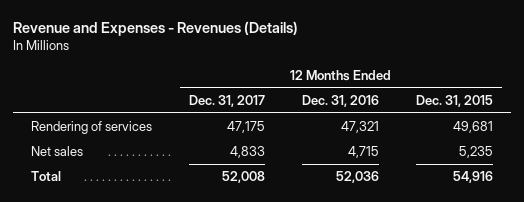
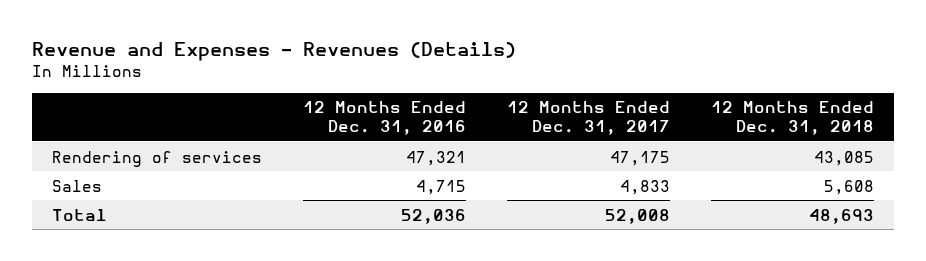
[415,94,493,107] Dec. 31, 2015 -> none
none -> [710,101,874,136] 12 Months Ended Dec. 31, 2018
[31,146,84,157] Net sales -> [52,179,103,192] Sales

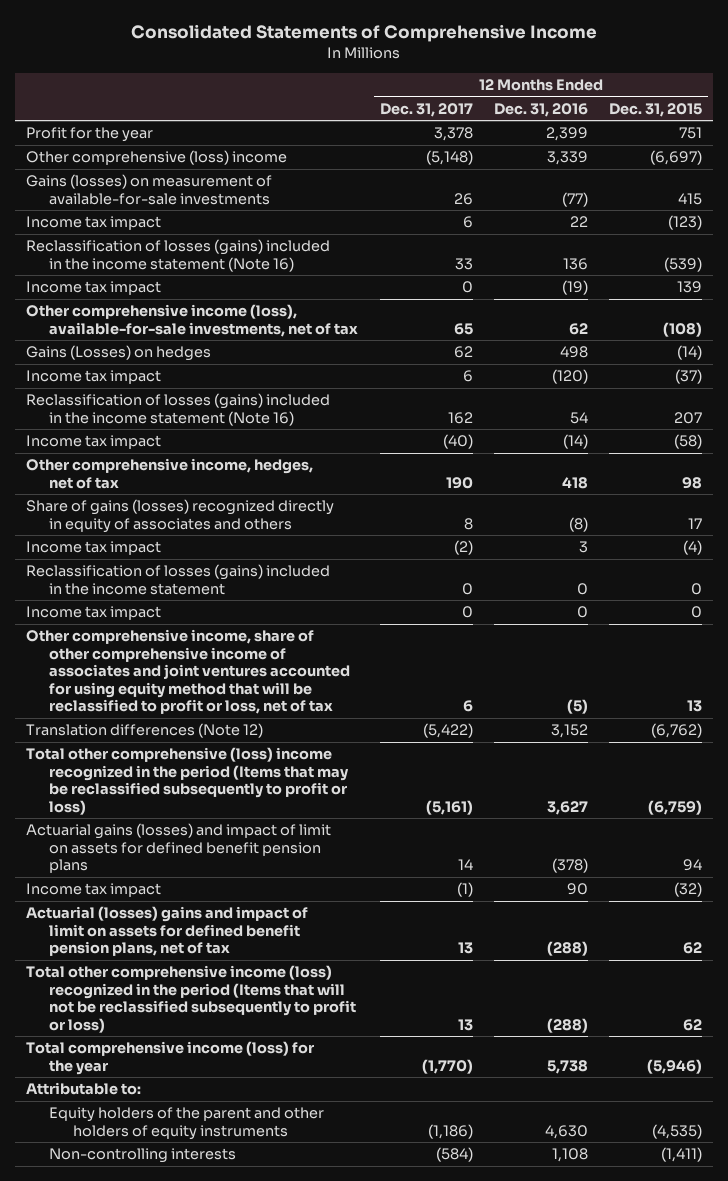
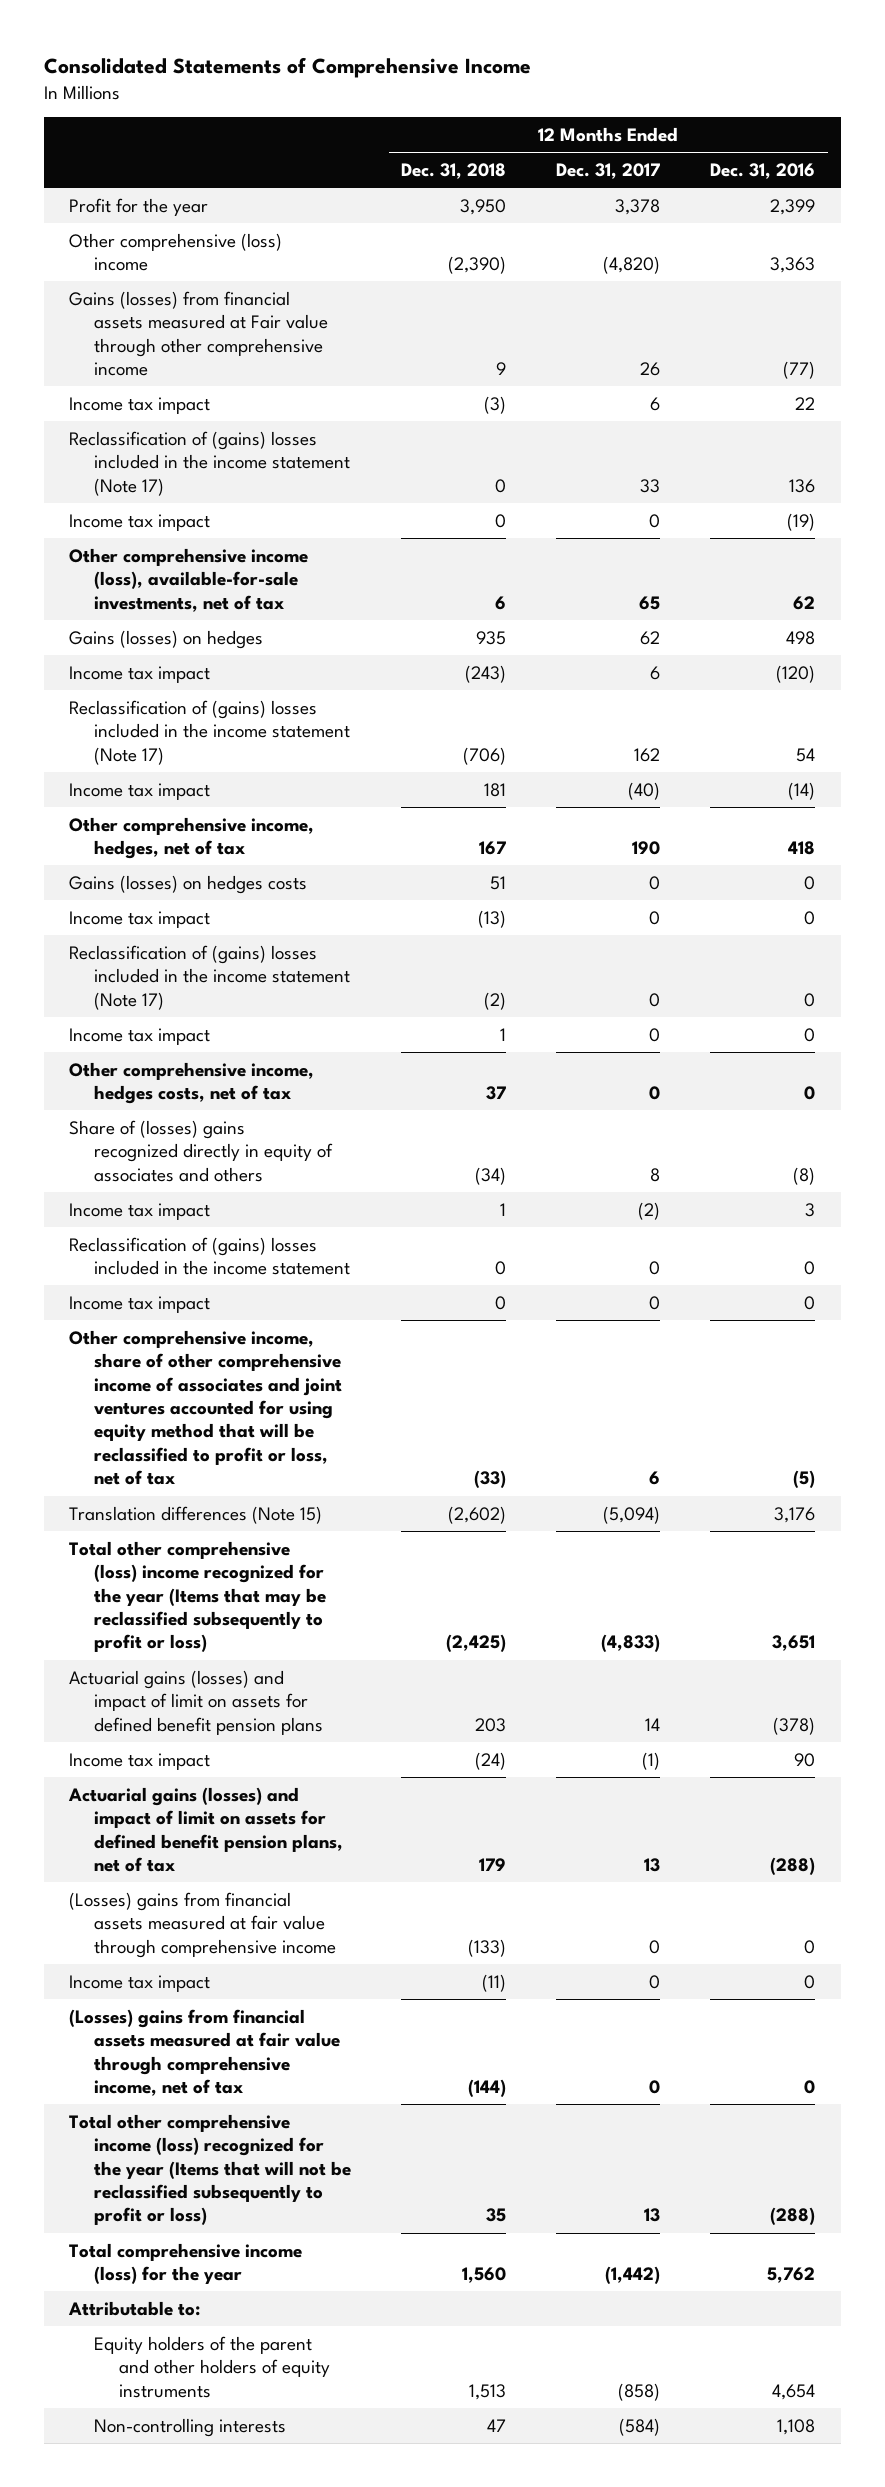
[609,102,703,117] Dec. 31, 2015 -> none
none -> [401,162,507,179] Dec. 31, 2018
[425,150,473,166] (5,148) -> [603,256,661,275] (4,820)
[546,151,588,166] 3,339 -> [770,257,816,274] 3,363
[26,174,273,205] Gains (losses) on measurement of available-for-sale investments -> [69,290,328,376] Gains (losses) from financial assets measured at Fair value through other comprehensive income
[26,239,331,272] Reclassification of losses (gains) included in the income statement (Note 16) -> [69,430,350,496] Reclassification of (gains) losses included in the income statement (Note 17)
[26,345,212,362] Gains (Losses) on hedges -> [69,629,264,649] Gains (losses) on hedges
[26,393,331,426] Reclassification of losses (gains) included in the income statement (Note 16) -> [69,699,350,765] Reclassification of (gains) losses included in the income statement (Note 17)
none -> [69,874,308,894] Gains (losses) on hedges costs
none -> [69,910,211,928] Income tax impact
none -> [69,944,350,1010] Reclassification of (gains) losses included in the income statement (Note 17)
none -> [69,1027,211,1045] Income tax impact
none -> [69,1061,315,1105] Other comprehensive income, hedges costs, net of tax
[26,499,335,533] Share of gains (losses) recognized directly in equity of associates and others -> [69,1119,333,1182] Share of (losses) gains recognized directly in equity of associates and others
[26,564,331,595] Reclassification of losses (gains) included in the income statement -> [69,1236,350,1276] Reclassification of (gains) losses included in the income statement
[26,723,264,739] Translation differences (Note 12) -> [69,1505,323,1524] Translation differences (Note 15)
[422,723,473,739] (5,422) -> [603,1505,661,1524] (5,094)
[550,724,588,739] 3,152 -> [774,1506,816,1523] 3,176
[26,747,350,815] Total other comprehensive (loss) income recognized in the period (Items that may be reclassified subsequently to profit or loss) -> [69,1540,326,1653] Total other comprehensive (loss) income recognized for the year (Items that may be reclassified subsequently to profit or loss)
[425,799,473,815] (5,161) -> [601,1634,661,1653] (4,833)
[546,800,588,815] 3,627 -> [772,1635,816,1652] 3,651
[26,906,309,957] Actuarial (losses) gains and impact of limit on assets for defined benefit pension plans, net of tax -> [68,1786,343,1872] Actuarial gains (losses) and impact of limit on assets for defined benefit pension plans, net of tax
none -> [69,1891,336,1958] (Losses) gains from financial assets measured at fair value through comprehensive income
none -> [69,1974,211,1992] Income tax impact
none -> [69,2008,340,2096] (Losses) gains from financial assets measured at fair value through comprehensive income, net of tax
[26,965,357,1033] Total other comprehensive income (loss) recognized in the period (Items that will not be reclassified subsequently to profit or loss) -> [69,2113,351,2226] Total other comprehensive income (loss) recognized for the year (Items that will not be reclassified subsequently to profit or loss)
[421,1058,473,1074] (1,770) -> [605,2266,661,2285] (1,442)
[546,1059,588,1074] 5,738 -> [767,2267,816,2284] 5,762
[427,1123,473,1139] (1,186) -> [618,2382,661,2401] (858)
[544,1124,588,1139] 4,630 -> [772,2383,816,2400] 4,654

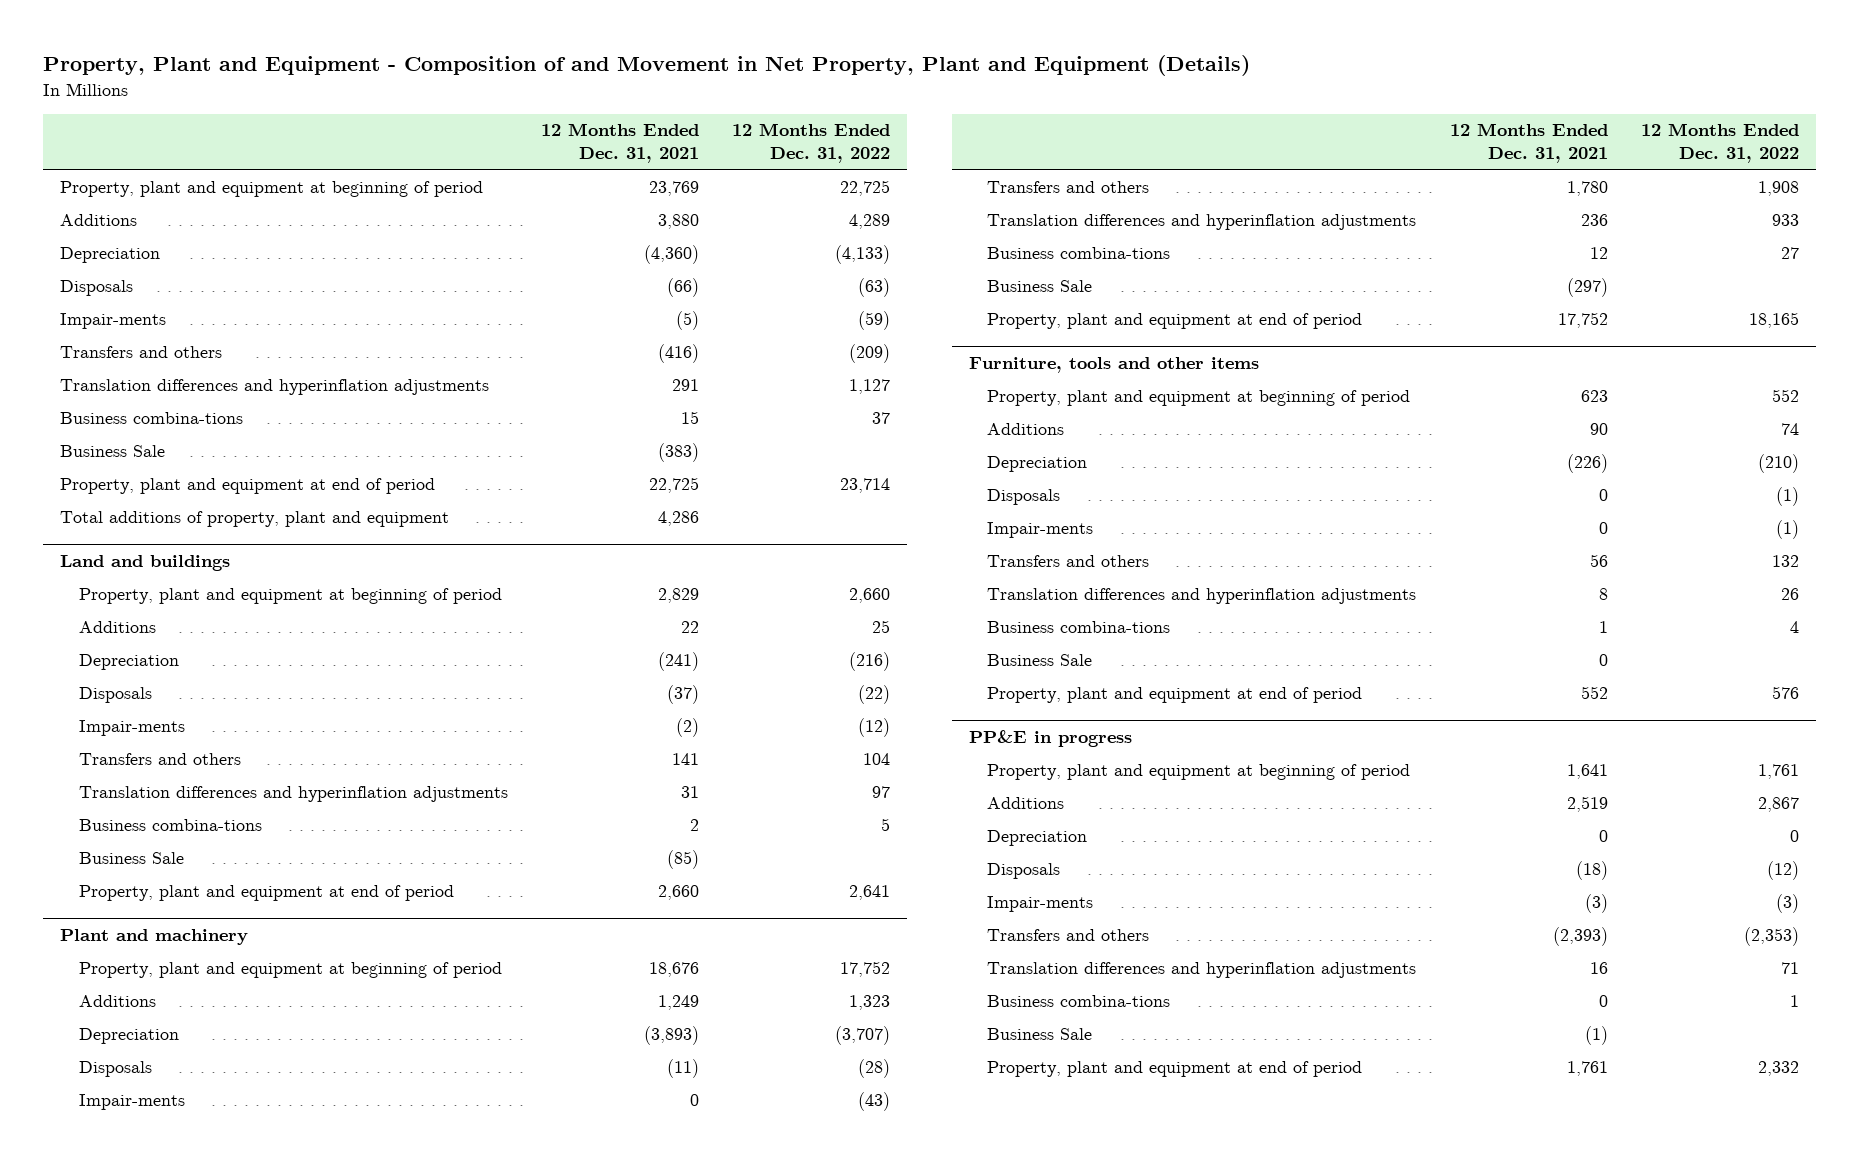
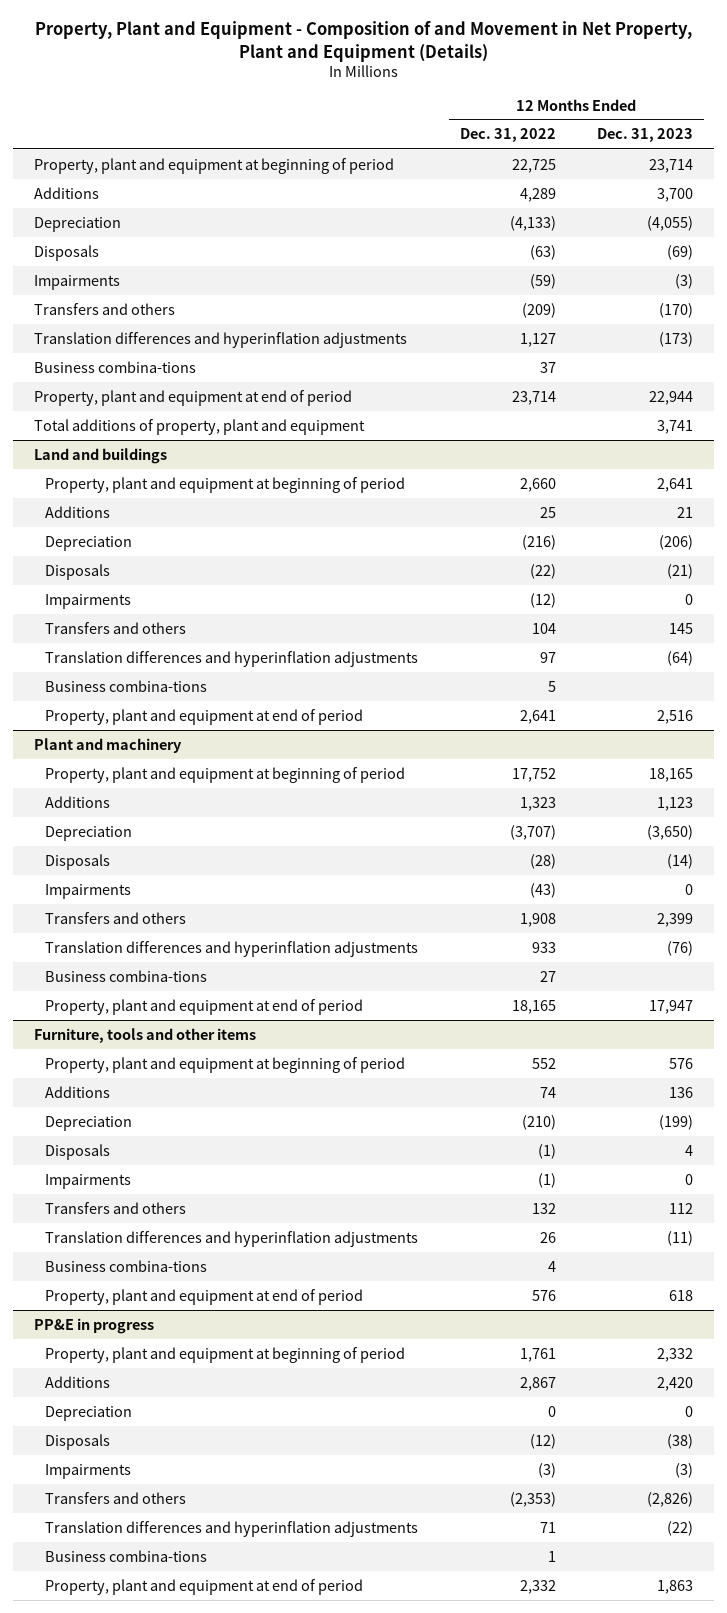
[540,123,699,163] 12 Months Ended Dec. 31, 2021 -> none
none -> [597,128,694,143] Dec. 31, 2023
[59,312,166,329] Impair-ments -> [33,274,120,290] Impairments
[59,444,165,457] Business Sale -> none
[78,719,185,736] Impair-ments -> [44,593,131,609] Impairments
[78,851,184,864] Business Sale -> none
[78,1093,185,1110] Impair-ments -> [44,883,131,899] Impairments
[987,279,1093,292] Business Sale -> none
[987,521,1094,538] Impair-ments -> [44,1173,131,1189] Impairments
[987,653,1093,666] Business Sale -> none
[987,895,1094,912] Impair-ments -> [44,1463,131,1479] Impairments
[987,1027,1093,1040] Business Sale -> none

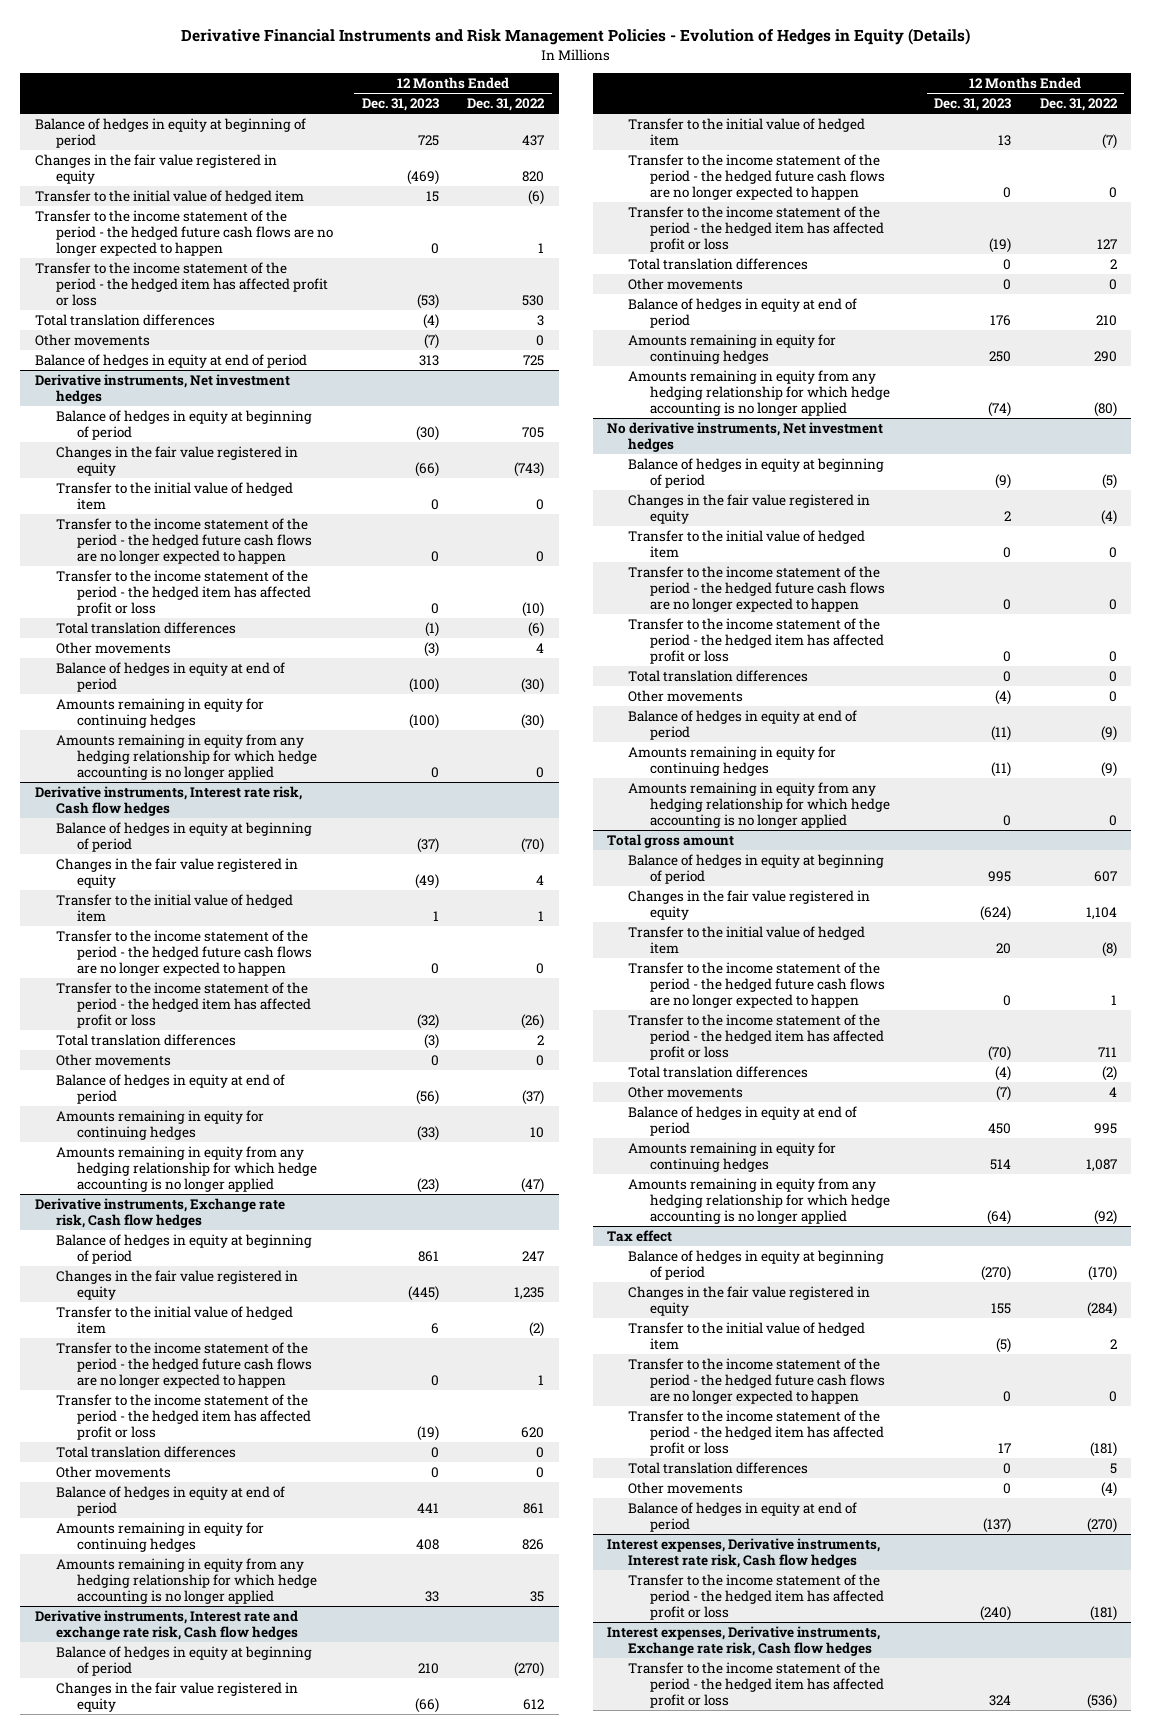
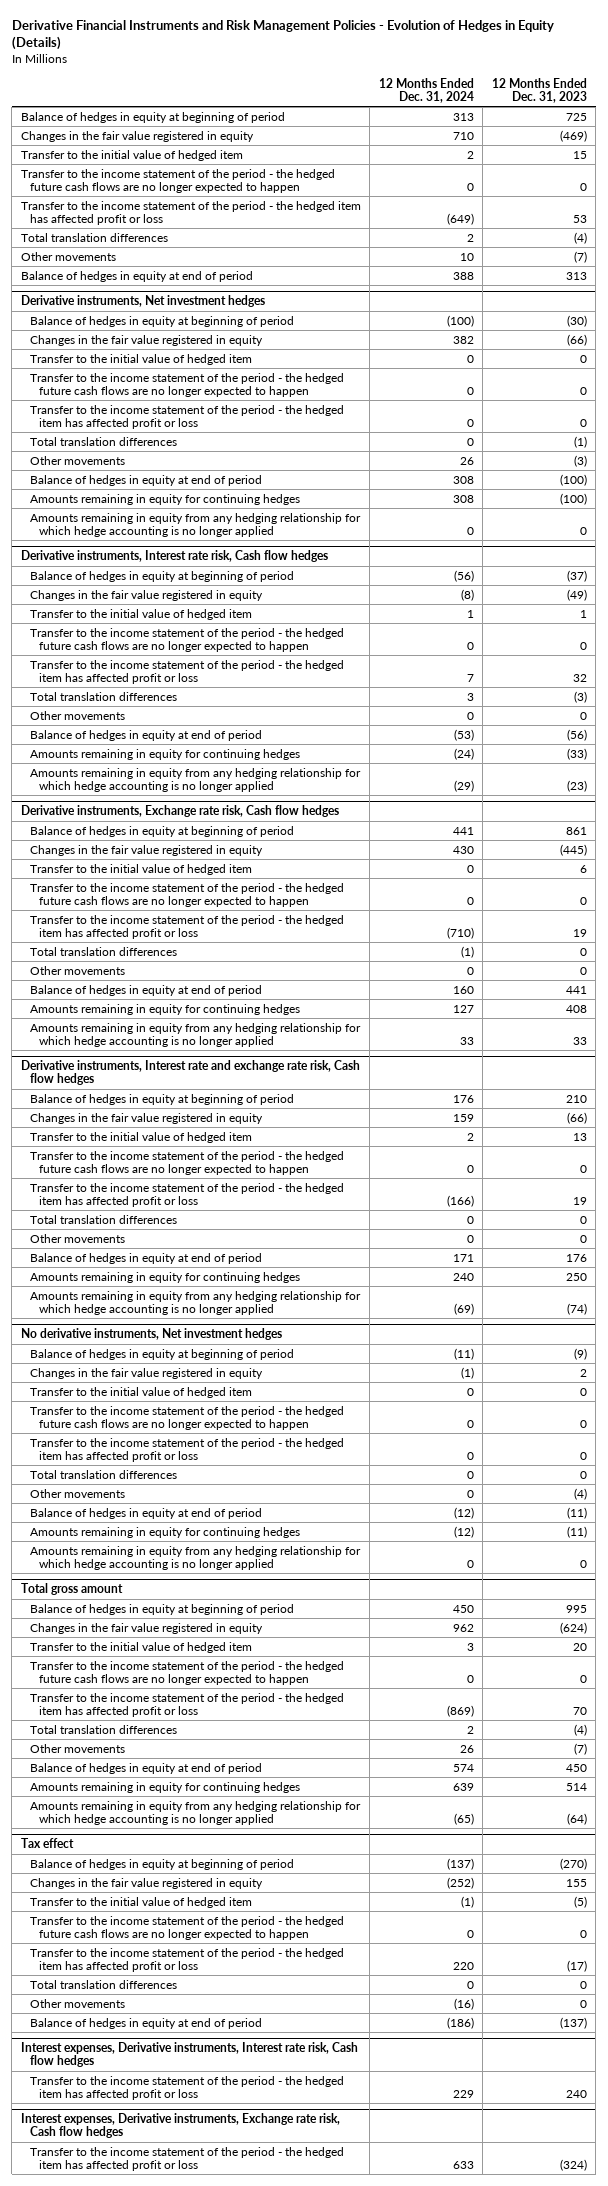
[467,98,546,112] Dec. 31, 2022 -> none
none -> [378,77,474,104] 12 Months Ended Dec. 31, 2024
[416,294,439,310] (53) -> [572,214,587,223] 53
[416,1014,439,1030] (32) -> [572,673,587,682] 32
[416,1426,439,1442] (19) -> [572,928,587,937] 19
[989,238,1012,254] (19) -> [572,1196,587,1205] 19
[988,1046,1012,1062] (70) -> [572,1706,587,1715] 70
[998,1443,1012,1454] 17 -> [566,1959,587,1972] (17)
[980,1606,1012,1622] (240) -> [565,2089,587,2098] 240
[989,1695,1012,1707] 324 -> [559,2158,587,2171] (324)

